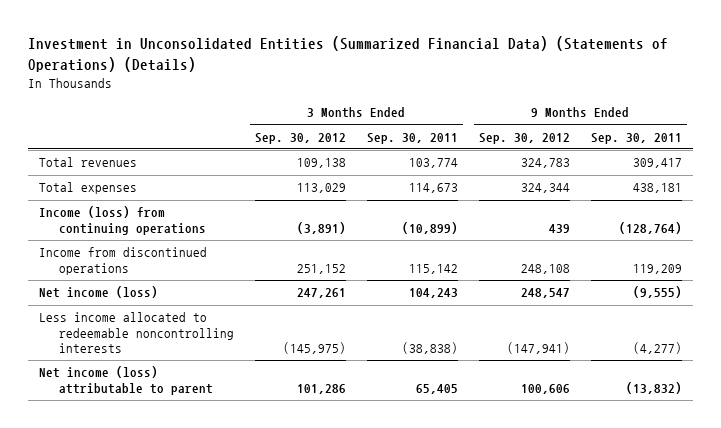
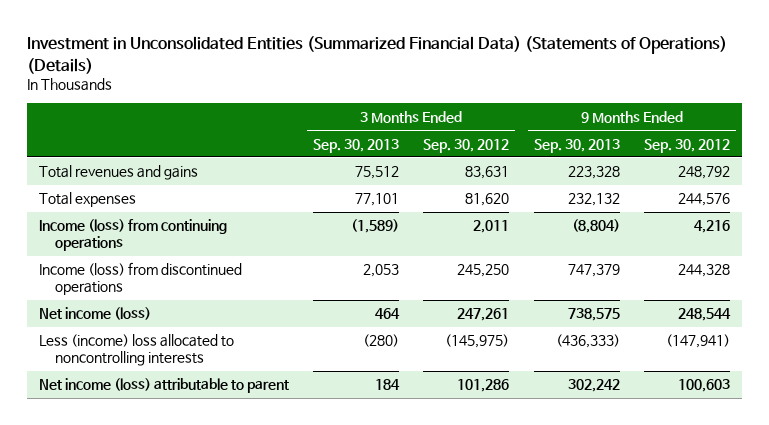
[366,132,458,144] Sep. 30, 2011 -> none
[590,132,682,144] Sep. 30, 2011 -> none
none -> [313,138,400,153] Sep. 30, 2013
none -> [533,138,620,153] Sep. 30, 2013
[38,157,137,168] Total revenues -> [39,165,199,181] Total revenues and gains
[296,158,346,169] 109,138 -> [465,166,510,180] 83,631
[520,158,570,169] 324,783 -> [677,166,730,180] 248,792
[296,183,346,194] 113,029 -> [465,193,510,207] 81,620
[520,183,570,194] 324,344 -> [677,193,730,207] 244,576
[296,221,346,234] (3,891) -> [473,220,510,234] 2,011
[548,223,570,233] 439 -> [693,220,730,234] 4,216
[38,247,207,275] Income from discontinued operations -> [39,262,243,296] Income (loss) from discontinued operations
[296,263,346,274] 251,152 -> [457,264,510,278] 245,250
[520,263,570,274] 248,108 -> [677,264,730,278] 244,328
[520,288,570,299] 248,547 -> [677,308,731,322] 248,544
[38,312,234,353] Less income allocated to redeemable noncontrolling interests -> [39,334,235,367] Less (income) loss allocated to noncontrolling interests
[520,383,570,394] 100,606 -> [677,379,730,393] 100,603

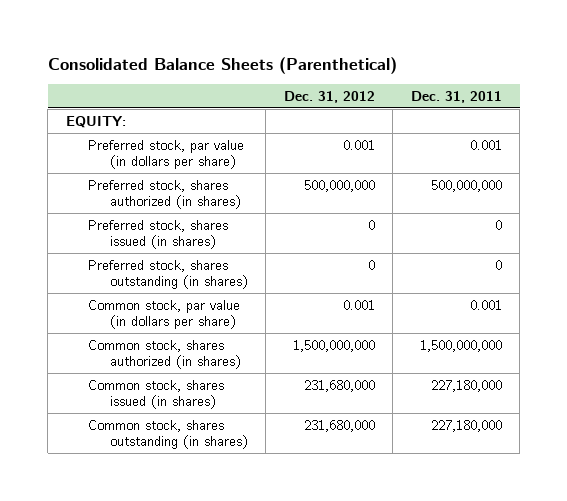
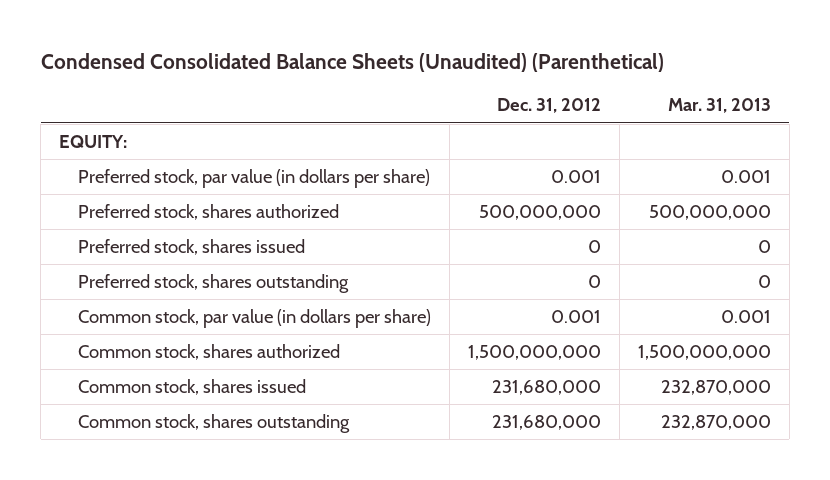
[47,56,397,74] Consolidated Balance Sheets (Parenthetical) -> [40,52,664,72] Condensed Consolidated Balance Sheets (Unaudited) (Parenthetical)
[410,90,502,103] Dec. 31, 2011 -> none
none -> [667,98,771,114] Mar. 31, 2013
[87,179,241,210] Preferred stock, shares authorized (in shares) -> [78,204,340,221] Preferred stock, shares authorized
[87,219,228,250] Preferred stock, shares issued (in shares) -> [78,239,306,256] Preferred stock, shares issued
[87,259,248,290] Preferred stock, shares outstanding (in shares) -> [78,274,350,294] Preferred stock, shares outstanding
[87,339,241,370] Common stock, shares authorized (in shares) -> [78,344,341,361] Common stock, shares authorized
[87,379,224,410] Common stock, shares issued (in shares) -> [78,379,307,396] Common stock, shares issued
[87,419,248,450] Common stock, shares outstanding (in shares) -> [78,414,351,434] Common stock, shares outstanding

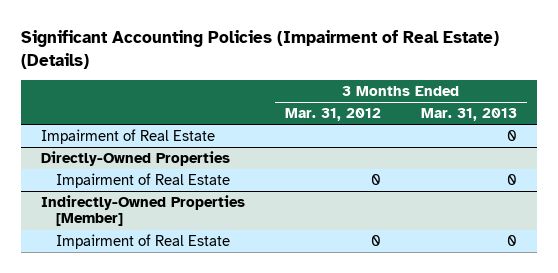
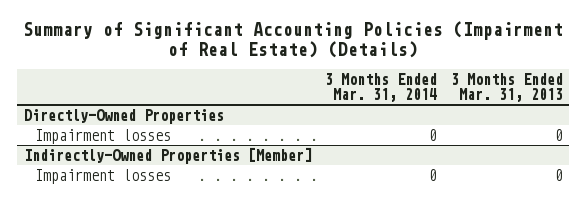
[21,30,500,69] Significant Accounting Policies (Impairment of Real Estate) (Details) -> [23,21,564,59] Summary of Significant Accounting Policies (Impairment of Real Estate) (Details)
[285,107,382,121] Mar. 31, 2012 -> none
none -> [325,72,438,102] 3 Months Ended Mar. 31, 2014
[41,128,216,144] Impairment of Real Estate -> none
[55,172,230,188] Impairment of Real Estate -> [35,128,172,144] Impairment losses
[55,233,230,249] Impairment of Real Estate -> [35,168,172,184] Impairment losses

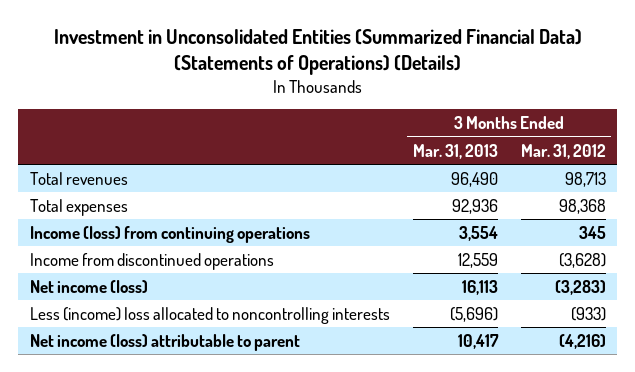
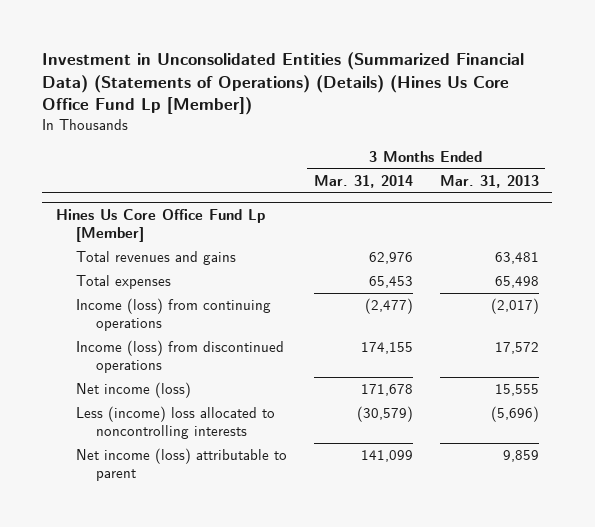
[53,28,582,76] Investment in Unconsolidated Entities (Summarized Financial Data) (Statements of Operations) (Details) -> [42,52,525,116] Investment in Unconsolidated Entities (Summarized Financial Data) (Statements of Operations) (Details) (Hines Us Core Office Fund Lp [Member])
[520,143,606,159] Mar. 31, 2012 -> none
none -> [313,174,413,188] Mar. 31, 2014
none -> [55,209,265,243] Hines Us Core Office Fund Lp [Member]
[29,171,128,185] Total revenues -> [75,251,236,266] Total revenues and gains
[450,171,498,187] 96,490 -> [494,252,539,265] 63,481
[451,198,498,214] 92,936 -> [494,276,539,289] 65,498
[458,225,498,241] 3,554 -> [490,298,539,315] (2,017)
[29,252,274,270] Income from discontinued operations -> [75,340,284,374] Income (loss) from discontinued operations
[457,252,498,268] 12,559 -> [494,342,539,355] 17,572
[461,279,498,295] 16,113 -> [494,384,539,397] 15,555
[457,333,499,349] 10,417 -> [502,450,539,463] 9,859

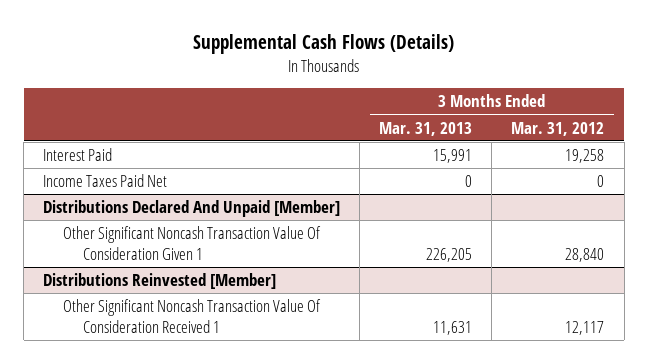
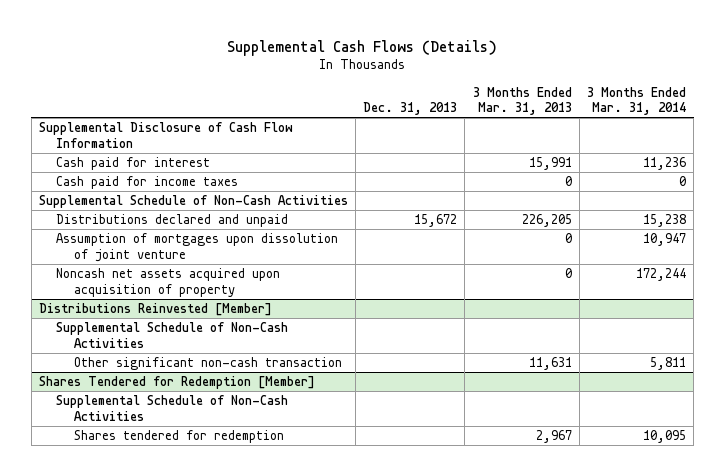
[511,121,605,136] Mar. 31, 2012 -> none
none -> [363,102,458,116] Dec. 31, 2013
none -> [586,86,686,116] 3 Months Ended Mar. 31, 2014
[43,200,341,218] Distributions Declared And Unpaid [Member] -> none
none -> [38,122,293,148] Supplemental Disclosure of Cash Flow Information
[43,148,113,162] Interest Paid -> [56,157,211,171] Cash paid for interest
[43,174,168,188] Income Taxes Paid Net -> [56,176,239,190] Cash paid for income taxes
none -> [38,195,348,209] Supplemental Schedule of Non-Cash Activities
[63,226,322,260] Other Significant Noncash Transaction Value Of Consideration Given 1 -> [56,214,289,228] Distributions declared and unpaid
none -> [56,233,339,262] Assumption of mortgages upon dissolution of joint venture
none -> [56,268,281,297] Noncash net assets acquired upon acquisition of property
none -> [56,322,289,348] Supplemental Schedule of Non-Cash Activities
[63,299,322,333] Other Significant Noncash Transaction Value Of Consideration Received 1 -> [74,357,343,371] Other significant non-cash transaction
none -> [38,376,315,390] Shares Tendered for Redemption [Member]
none -> [56,395,289,421] Supplemental Schedule of Non-Cash Activities
none -> [74,430,285,444] Shares tendered for redemption

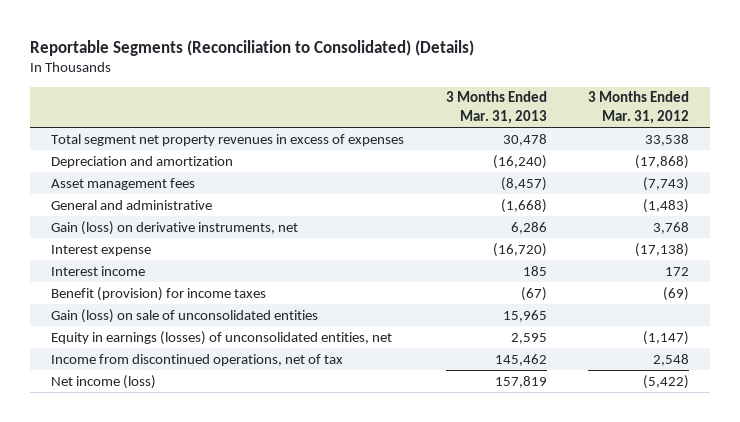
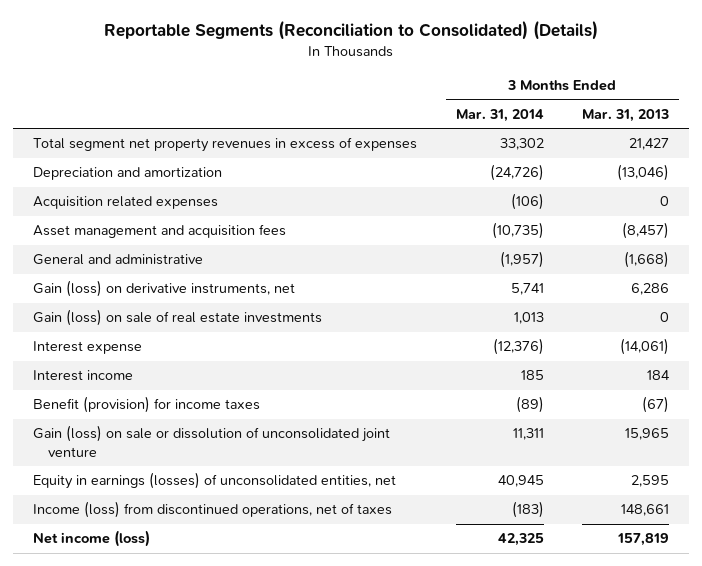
[588,91,690,124] 3 Months Ended Mar. 31, 2012 -> none
none -> [455,108,544,122] Mar. 31, 2014
[502,133,547,146] 30,478 -> [629,138,670,151] 21,427
[492,154,547,169] (16,240) -> [617,164,670,182] (13,046)
none -> [32,196,218,210] Acquisition related expenses
[50,177,195,190] Asset management fees -> [32,224,286,239] Asset management and acquisition fees
none -> [32,309,322,327] Gain (loss) on sale of real estate investments
[492,242,547,257] (16,720) -> [620,338,670,356] (14,061)
[522,265,547,276] 185 -> [647,370,671,381] 184
[50,308,318,323] Gain (loss) on sale of unconsolidated entities -> [32,425,390,457] Gain (loss) on sale or dissolution of unconsolidated joint venture
[50,353,343,366] Income from discontinued operations, net of tax -> [32,501,392,519] Income (loss) from discontinued operations, net of taxes
[494,353,547,366] 145,462 -> [621,504,670,517] 148,661

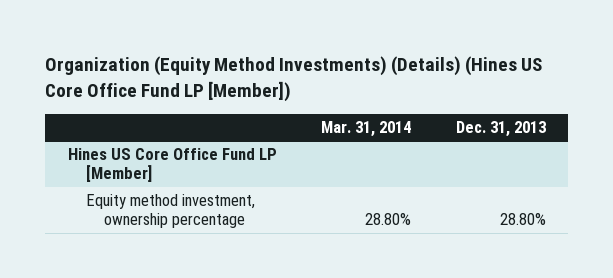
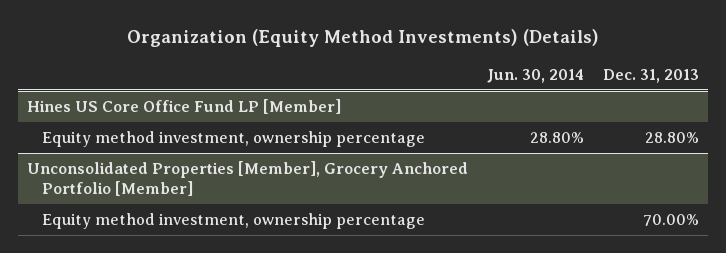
[45,56,543,102] Organization (Equity Method Investments) (Details) (Hines US Core Office Fund LP [Member]) -> [127,28,600,47] Organization (Equity Method Investments) (Details)
[321,120,412,137] Mar. 31, 2014 -> none
none -> [487,68,585,83] Jun. 30, 2014
none -> [27,160,469,196] Unconsolidated Properties [Member], Grocery Anchored Portfolio [Member]
none -> [42,212,426,229] Equity method investment, ownership percentage

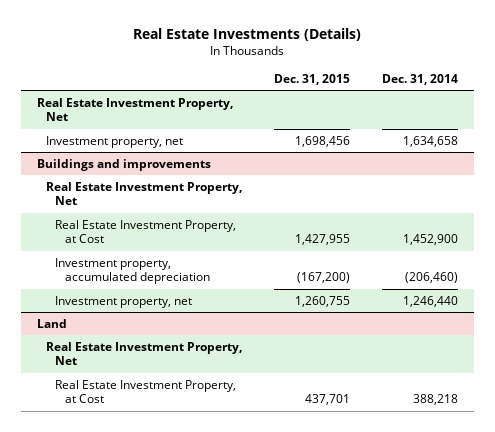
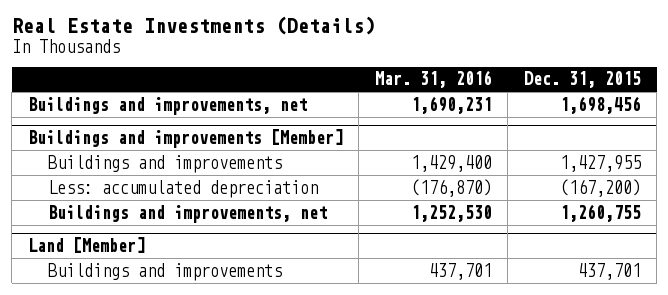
[381,73,458,85] Dec. 31, 2014 -> none
none -> [374,70,492,89] Mar. 31, 2016
[36,97,233,122] Real Estate Investment Property, Net -> none
[46,181,243,206] Real Estate Investment Property, Net -> none
[46,341,243,366] Real Estate Investment Property, Net -> none
[46,135,184,148] Investment property, net -> [27,96,307,115] Buildings and improvements, net
[36,158,211,171] Buildings and improvements -> [27,129,343,149] Buildings and improvements [Member]
[55,219,237,244] Real Estate Investment Property, at Cost -> [48,154,283,173] Buildings and improvements
[55,257,210,285] Investment property, accumulated depreciation -> [48,179,319,198] Less: accumulated depreciation
[55,295,193,308] Investment property, net -> [48,204,328,223] Buildings and improvements, net
[36,318,67,328] Land -> [27,237,145,254] Land [Member]
[55,379,237,404] Real Estate Investment Property, at Cost -> [48,262,283,281] Buildings and improvements

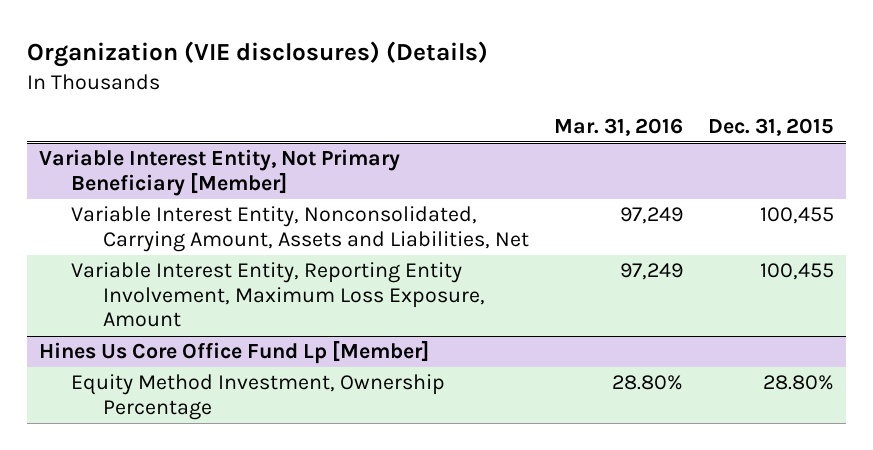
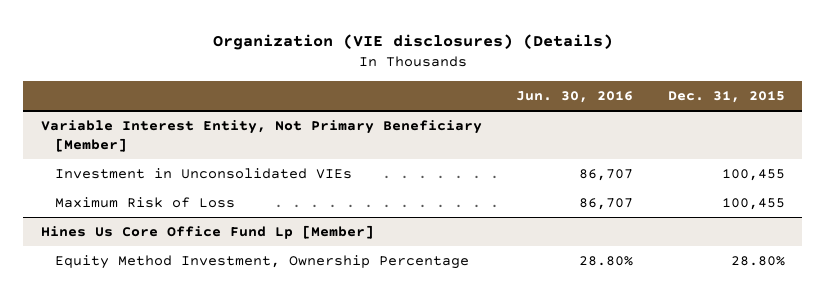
[554,117,684,136] Mar. 31, 2016 -> none
none -> [516,90,634,103] Jun. 30, 2016
[71,206,530,252] Variable Interest Entity, Nonconsolidated, Carrying Amount, Assets and Liabilities, Net -> [54,167,352,179] Investment in Unconsolidated VIEs
[71,262,486,328] Variable Interest Entity, Reporting Entity Involvement, Maximum Loss Exposure, Amount -> [54,196,235,208] Maximum Risk of Loss

